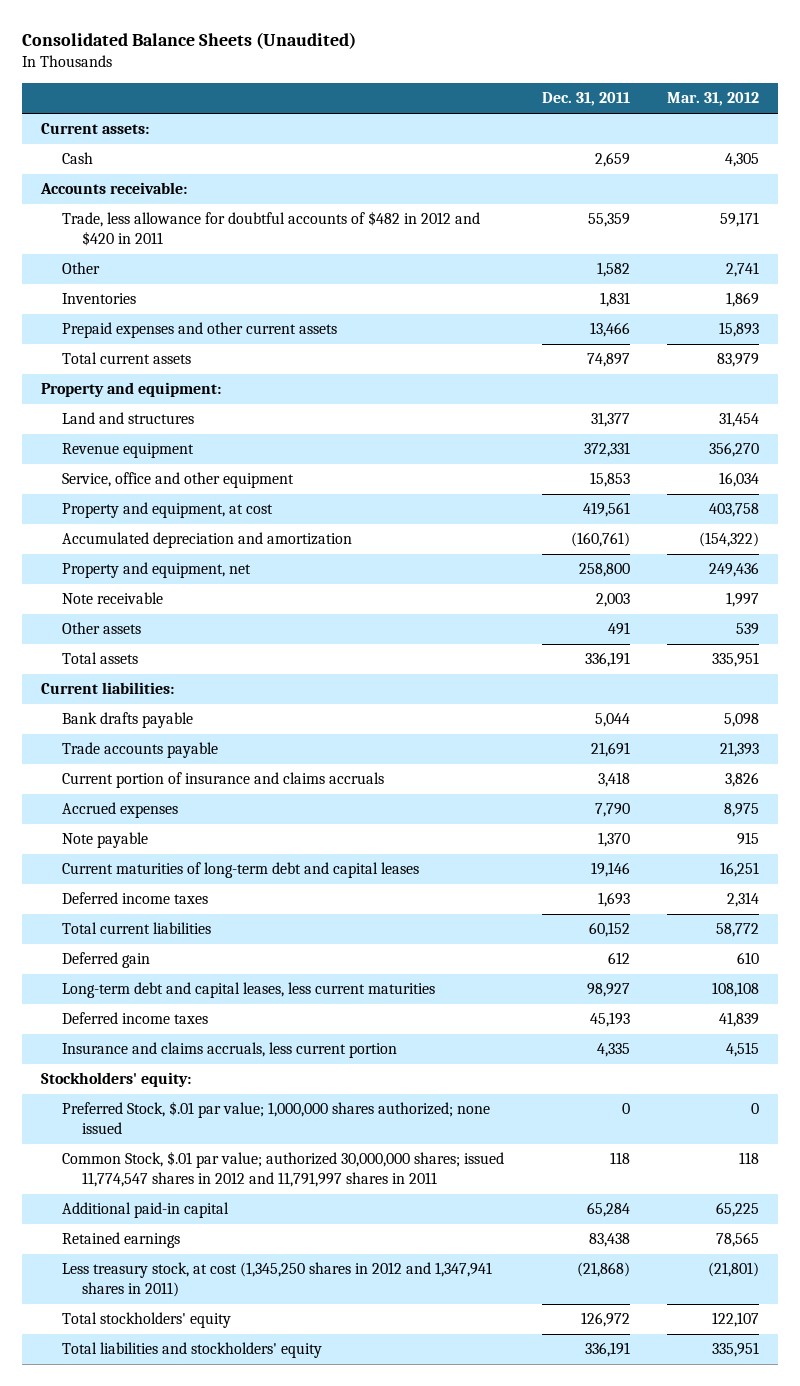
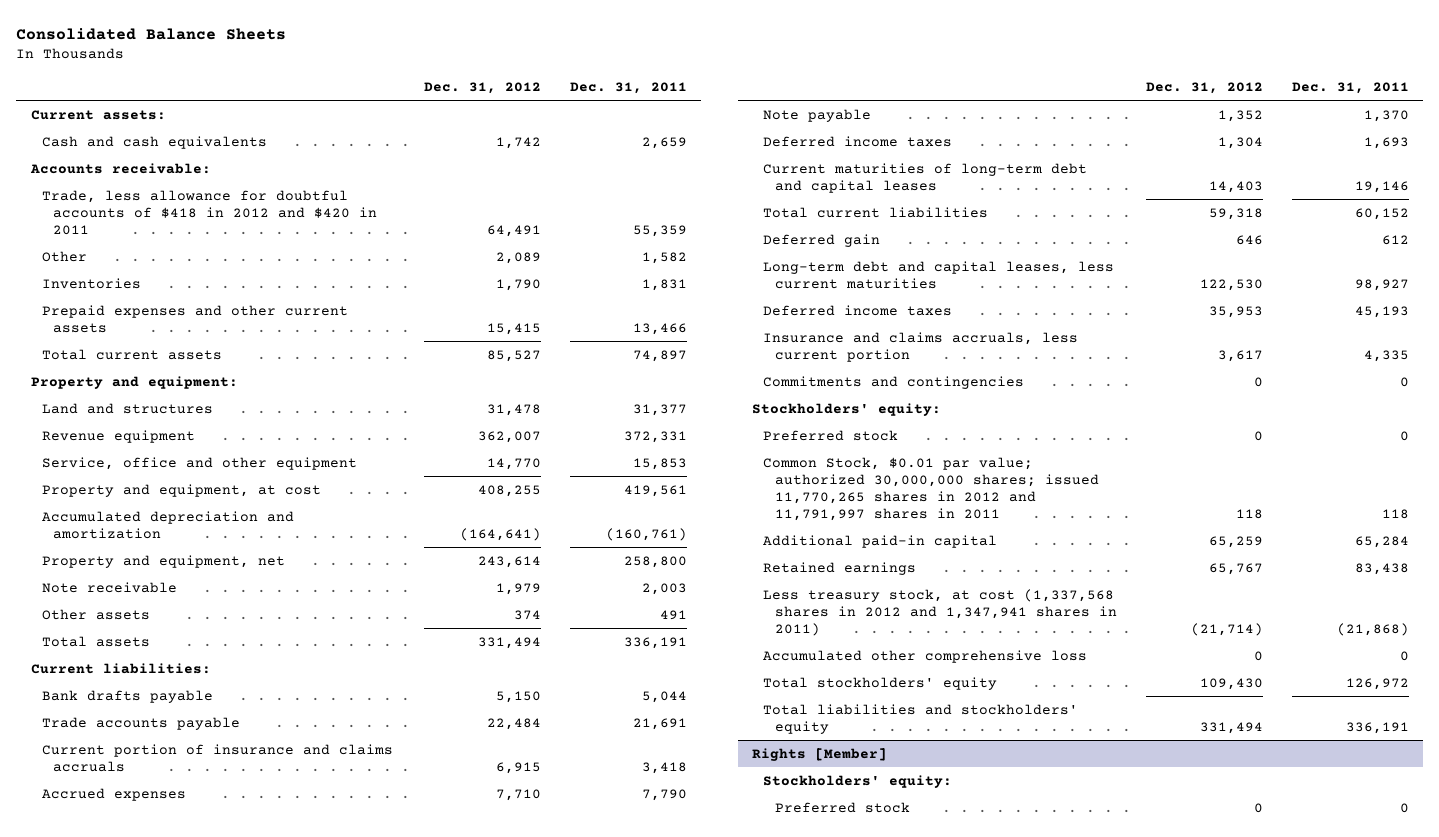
[22,32,357,50] Consolidated Balance Sheets (Unaudited) -> [16,27,287,40] Consolidated Balance Sheets
[667,92,760,107] Mar. 31, 2012 -> none
none -> [424,81,542,94] Dec. 31, 2012
[61,152,93,165] Cash -> [41,135,267,149] Cash and cash equivalents
[61,211,480,246] Trade, less allowance for doubtful accounts of $482 in 2012 and $420 in 2011 -> [41,189,378,235] Trade, less allowance for doubtful accounts of $418 in 2012 and $420 in 2011
[61,862,419,879] Current maturities of long-term debt and capital leases -> [763,162,1088,193] Current maturities of long-term debt and capital leases
none -> [763,375,1025,389] Commitments and contingencies
[61,1101,490,1134] Preferred Stock, $.01 par value; 1,000,000 shares authorized; none issued -> [763,429,899,441] Preferred stock
[61,1151,504,1187] Common Stock, $.01 par value; authorized 30,000,000 shares; issued 11,774,547 shares in 2012 and 11,791,997 shares in 2011 -> [763,456,1099,521] Common Stock, $0.01 par value; authorized 30,000,000 shares; issued 11,770,265 shares in 2012 and 11,791,997 shares in 2011
[61,1262,492,1297] Less treasury stock, at cost (1,345,250 shares in 2012 and 1,347,941 shares in 2011) -> [763,588,1117,636] Less treasury stock, at cost (1,337,568 shares in 2012 and 1,347,941 shares in 2011)
none -> [763,649,1088,663] Accumulated other comprehensive loss
none -> [752,747,888,761] Rights [Member]
none -> [763,774,953,788] Stockholders' equity:
none -> [774,801,910,813] Preferred stock

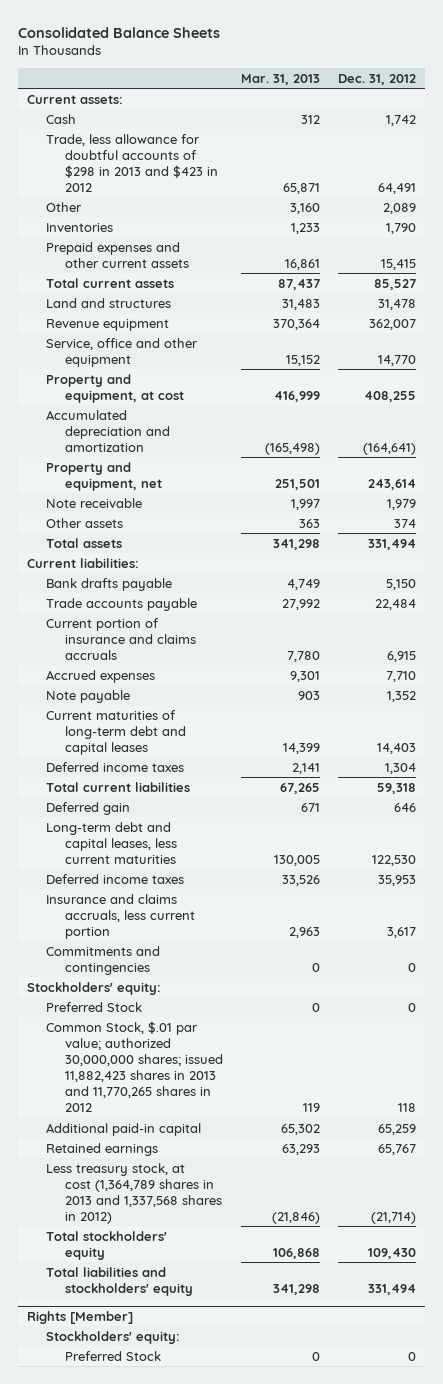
[569,81,687,94] Dec. 31, 2011 -> none
none -> [240,73,320,85] Mar. 31, 2013
[29,162,211,174] Accounts receivable: -> none
[41,135,267,149] Cash and cash equivalents -> [45,113,76,124] Cash
[41,189,378,235] Trade, less allowance for doubtful accounts of $418 in 2012 and $420 in 2011 -> [45,133,218,192] Trade, less allowance for doubtful accounts of $298 in 2013 and $423 in 2012
[30,375,238,389] Property and equipment: -> none
[763,135,953,147] Deferred income taxes -> [45,761,184,772] Deferred income taxes
[763,429,899,441] Preferred stock -> [45,1001,142,1012] Preferred Stock
[763,456,1099,521] Common Stock, $0.01 par value; authorized 30,000,000 shares; issued 11,770,265 shares in 2012 and 11,791,997 shares in 2011 -> [45,1020,223,1113] Common Stock, $.01 par value; authorized 30,000,000 shares; issued 11,882,423 shares in 2013 and 11,770,265 shares in 2012
[763,649,1088,663] Accumulated other comprehensive loss -> none
[763,588,1117,636] Less treasury stock, at cost (1,337,568 shares in 2012 and 1,347,941 shares in 2011) -> [45,1162,222,1224] Less treasury stock, at cost (1,364,789 shares in 2013 and 1,337,568 shares in 2012)
[774,801,910,813] Preferred stock -> [64,1350,161,1361] Preferred Stock

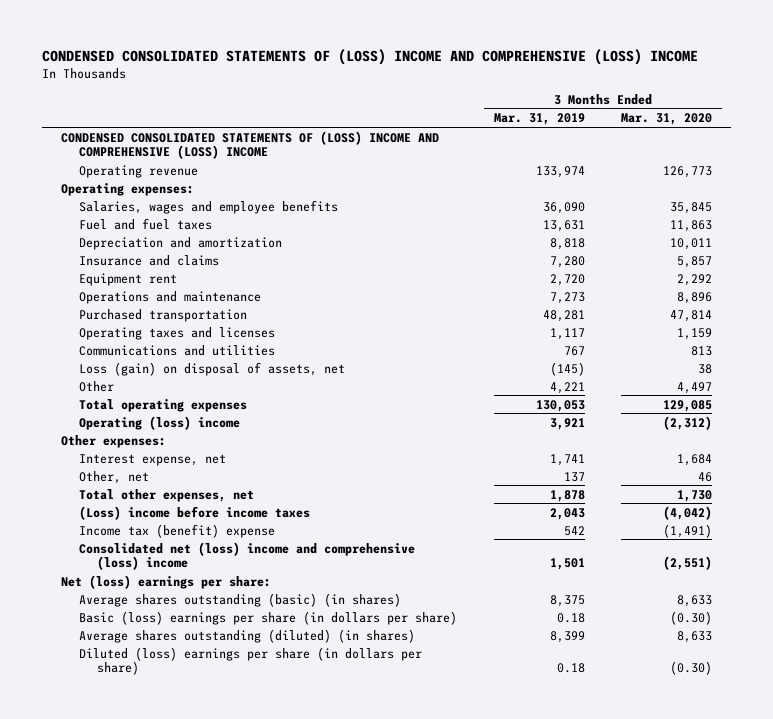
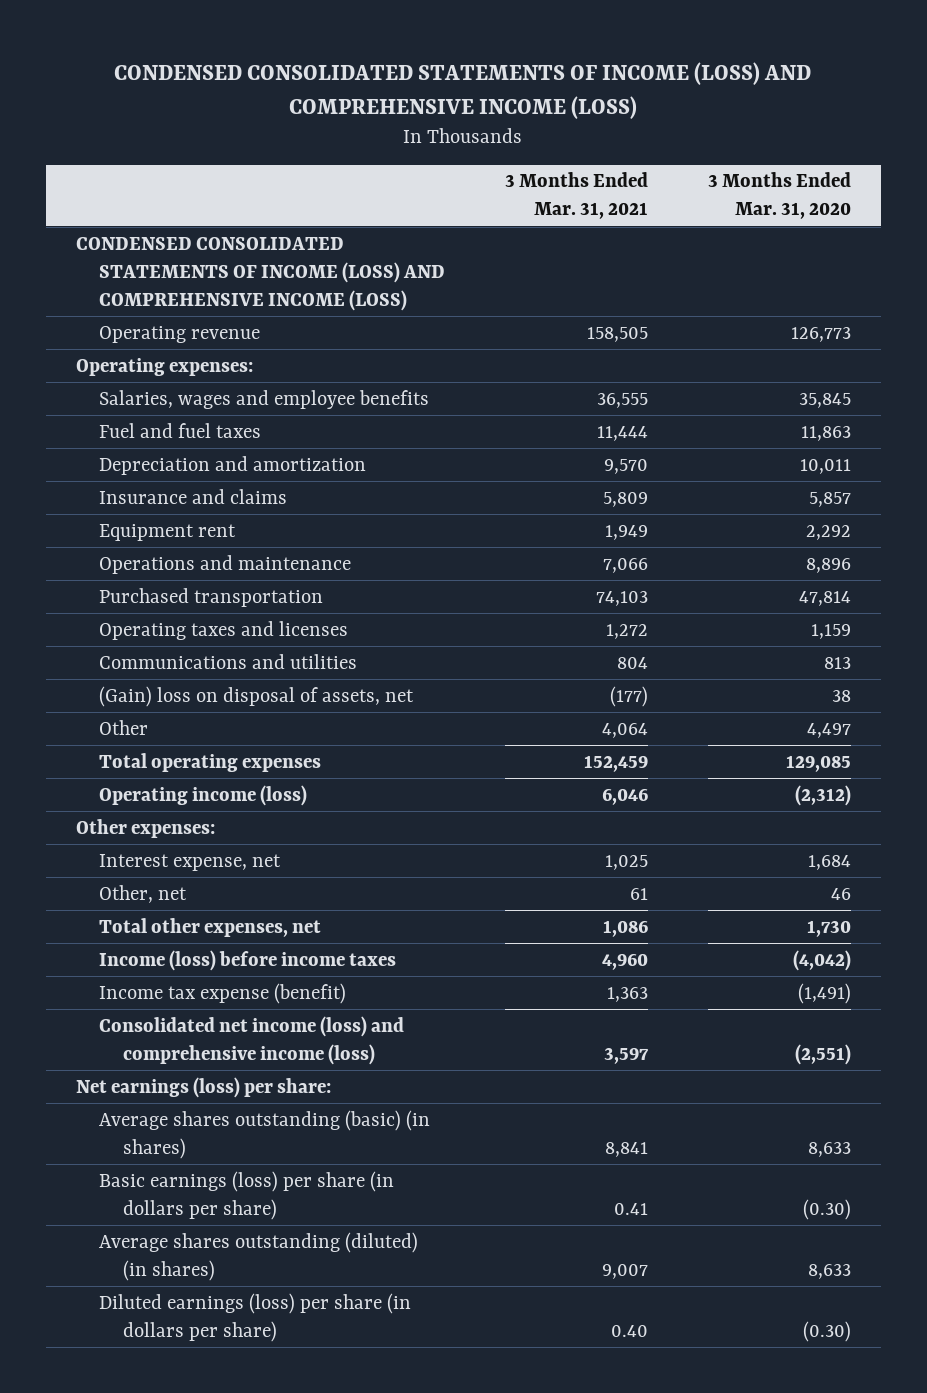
[42,49,699,66] CONDENSED CONSOLIDATED STATEMENTS OF (LOSS) INCOME AND COMPREHENSIVE (LOSS) INCOME -> [114,61,812,119] CONDENSED CONSOLIDATED STATEMENTS OF INCOME (LOSS) AND COMPREHENSIVE INCOME (LOSS)
[493,113,585,126] Mar. 31, 2019 -> none
none -> [505,172,649,220] 3 Months Ended Mar. 31, 2021
[60,130,439,160] CONDENSED CONSOLIDATED STATEMENTS OF (LOSS) INCOME AND COMPREHENSIVE (LOSS) INCOME -> [75,236,446,311] CONDENSED CONSOLIDATED STATEMENTS OF INCOME (LOSS) AND COMPREHENSIVE INCOME (LOSS)
[78,361,345,376] Loss (gain) on disposal of assets, net -> [99,685,415,707] (Gain) loss on disposal of assets, net
[78,415,240,430] Operating (loss) income -> [99,784,308,806] Operating income (loss)
[78,505,310,520] (Loss) income before income taxes -> [99,949,397,971] Income (loss) before income taxes
[78,523,275,538] Income tax (benefit) expense -> [99,982,347,1004] Income tax expense (benefit)
[78,541,415,571] Consolidated net (loss) income and comprehensive (loss) income -> [99,1015,405,1065] Consolidated net income (loss) and comprehensive income (loss)
[60,574,271,589] Net (loss) earnings per share: -> [75,1076,331,1098] Net earnings (loss) per share:
[78,610,457,625] Basic (loss) earnings per share (in dollars per share) -> [99,1170,395,1220] Basic earnings (loss) per share (in dollars per share)
[78,646,422,676] Diluted (loss) earnings per share (in dollars per share) -> [99,1292,412,1342] Diluted earnings (loss) per share (in dollars per share)

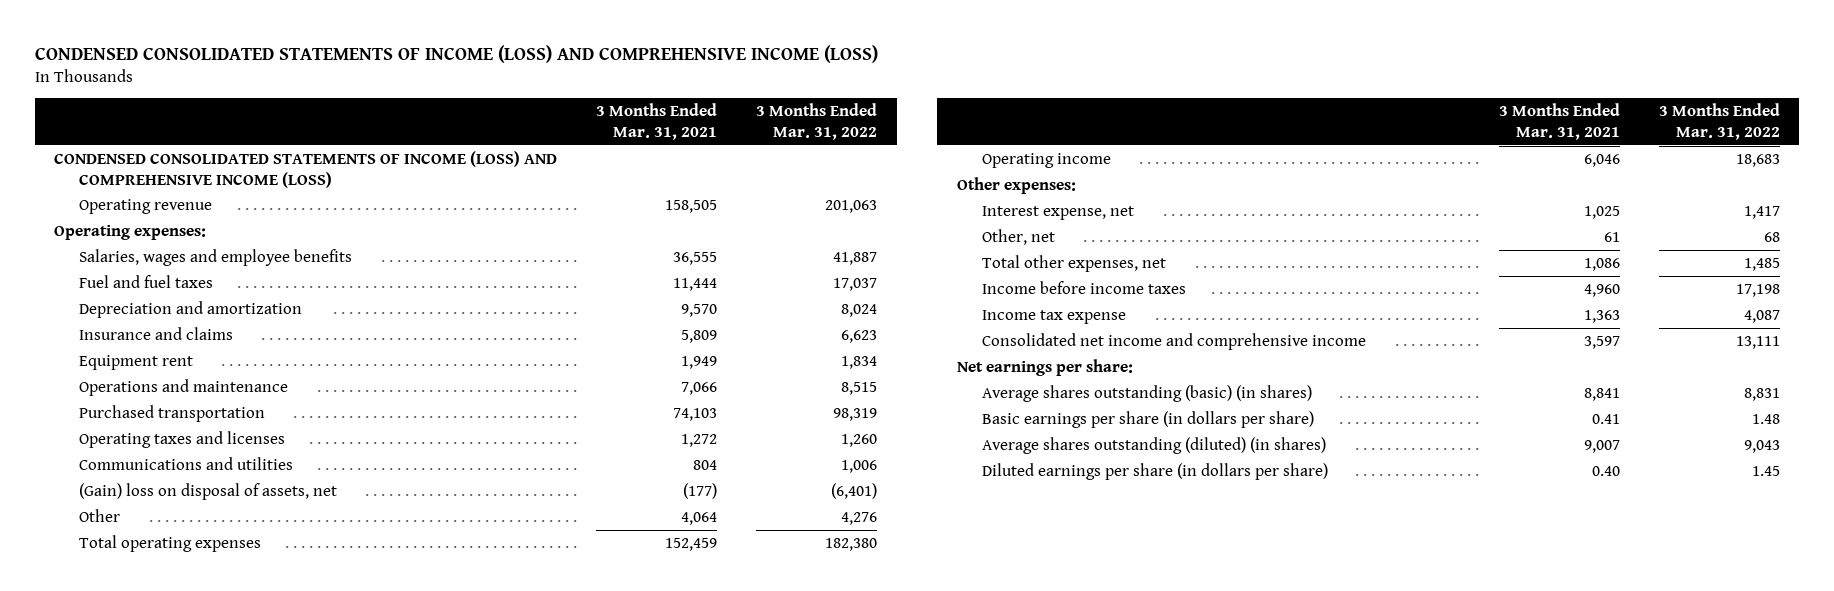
[707,172,851,220] 3 Months Ended Mar. 31, 2020 -> none
none -> [756,103,878,140] 3 Months Ended Mar. 31, 2022
[99,784,308,806] Operating income (loss) -> [981,152,1111,168] Operating income
[99,949,397,971] Income (loss) before income taxes -> [981,280,1186,294] Income before income taxes
[99,982,347,1004] Income tax expense (benefit) -> [981,309,1126,324] Income tax expense
[99,1015,405,1065] Consolidated net income (loss) and comprehensive income (loss) -> [981,332,1366,350] Consolidated net income and comprehensive income
[75,1076,331,1098] Net earnings (loss) per share: -> [956,358,1133,376] Net earnings per share:
[99,1170,395,1220] Basic earnings (loss) per share (in dollars per share) -> [981,410,1314,428] Basic earnings per share (in dollars per share)
[99,1292,412,1342] Diluted earnings (loss) per share (in dollars per share) -> [981,462,1328,480] Diluted earnings per share (in dollars per share)

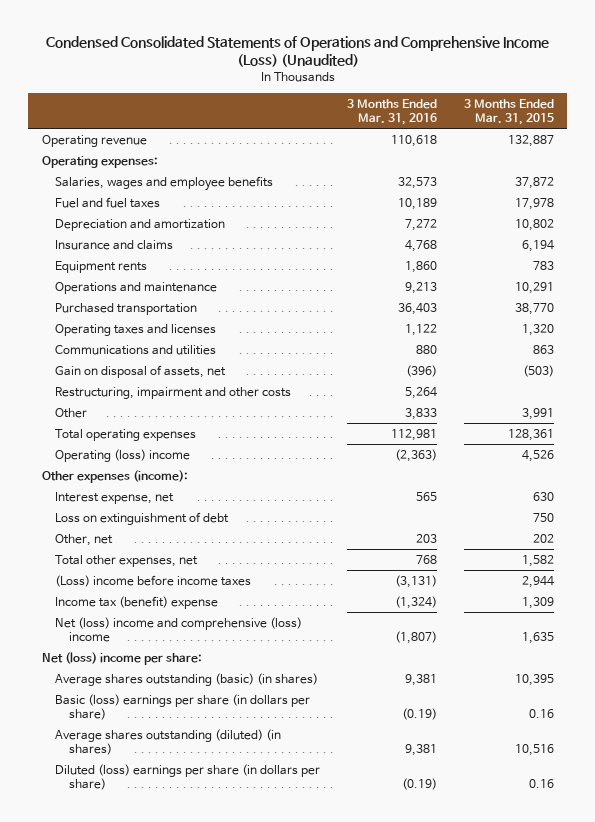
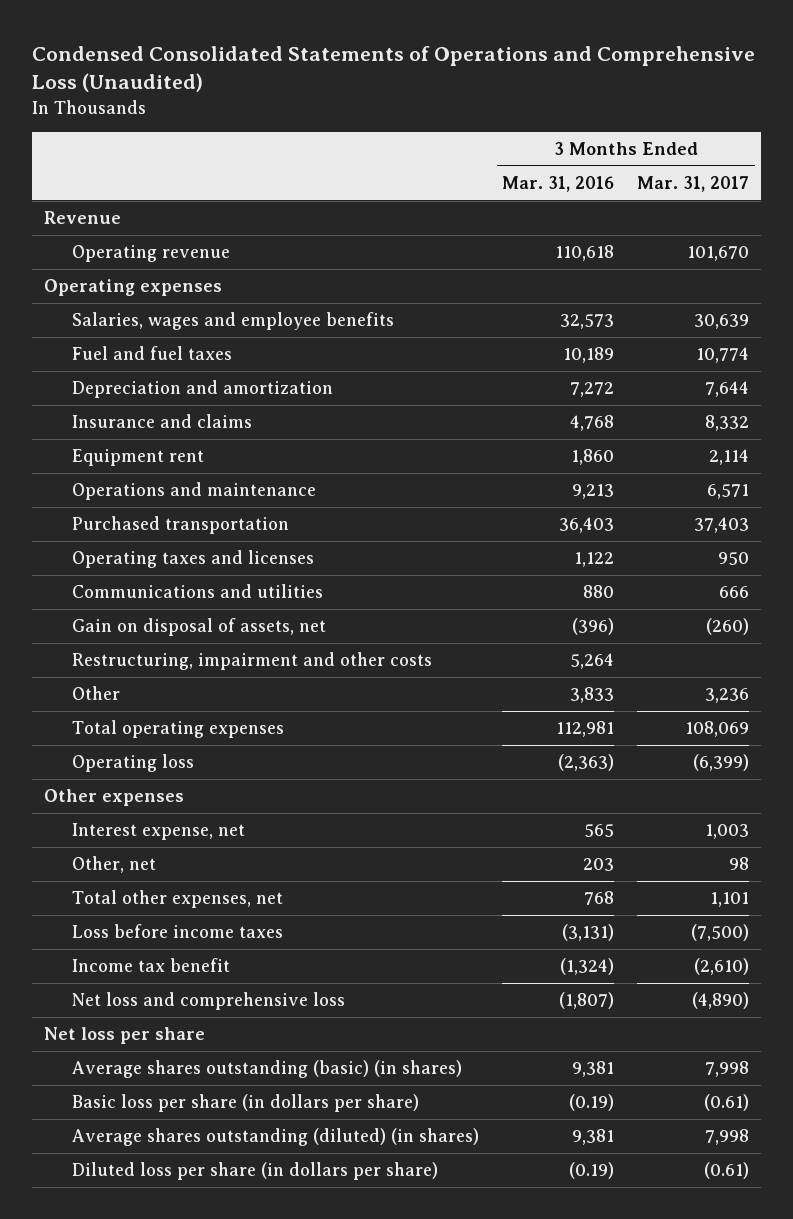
[45,35,549,68] Condensed Consolidated Statements of Operations and Comprehensive Income (Loss) (Unaudited) -> [32,45,756,92] Condensed Consolidated Statements of Operations and Comprehensive Loss (Unaudited)
[463,98,554,126] 3 Months Ended Mar. 31, 2015 -> none
none -> [637,176,750,193] Mar. 31, 2017
none -> [43,211,121,225] Revenue
[41,155,158,168] Operating expenses: -> [43,279,222,297] Operating expenses
[55,260,148,273] Equipment rents -> [72,449,205,467] Equipment rent
[55,448,191,462] Operating (loss) income -> [72,754,195,773] Operating loss
[41,469,188,483] Other expenses (income): -> [43,789,184,807] Other expenses
[55,511,230,525] Loss on extinguishment of debt -> none
[55,574,252,587] (Loss) income before income taxes -> [72,924,284,939] Loss before income taxes
[55,595,219,609] Income tax (benefit) expense -> [72,958,231,973] Income tax benefit
[55,616,303,643] Net (loss) income and comprehensive (loss) income -> [72,992,346,1011] Net loss and comprehensive loss
[41,651,202,665] Net (loss) income per share: -> [43,1027,205,1045] Net loss per share
[55,693,311,721] Basic (loss) earnings per share (in dollars per share) -> [72,1094,420,1113] Basic loss per share (in dollars per share)
[55,763,321,791] Diluted (loss) earnings per share (in dollars per share) -> [72,1162,439,1181] Diluted loss per share (in dollars per share)

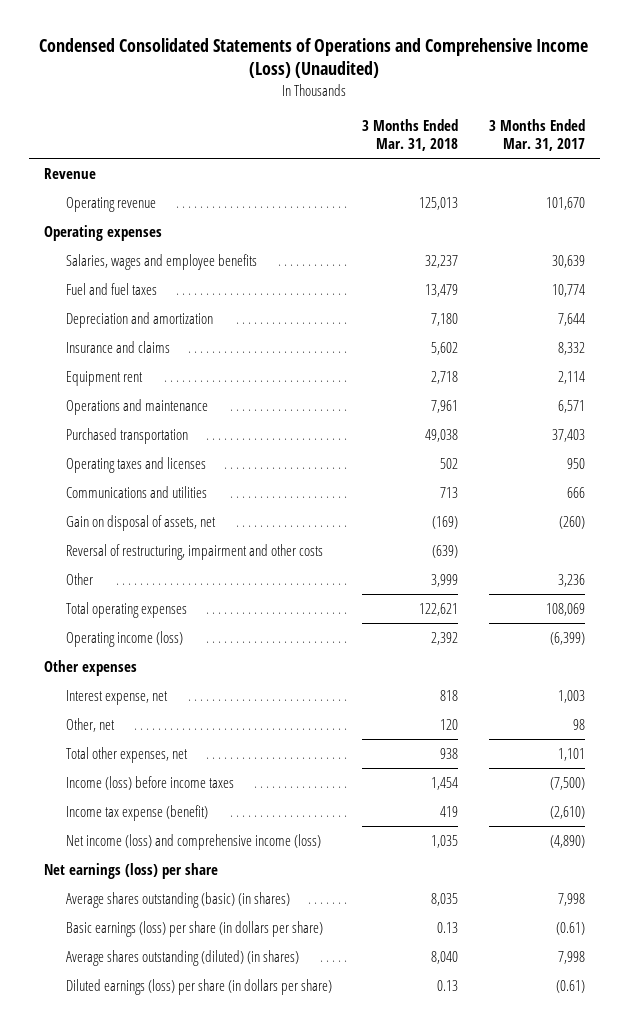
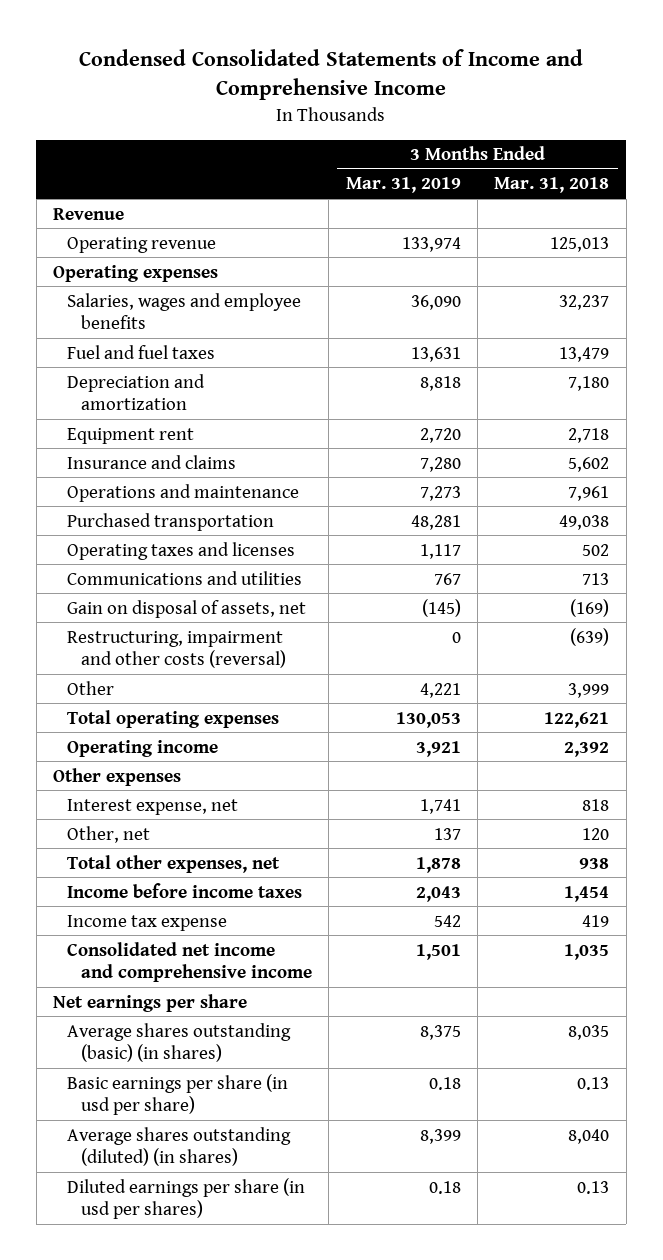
[39,38,589,79] Condensed Consolidated Statements of Operations and Comprehensive Income (Loss) (Unaudited) -> [79,48,584,101] Condensed Consolidated Statements of Income and Comprehensive Income
[488,118,585,152] 3 Months Ended Mar. 31, 2017 -> none
none -> [345,177,461,194] Mar. 31, 2019
[66,340,171,353] Insurance and claims -> [67,454,237,469] Insurance and claims
[66,543,324,560] Reversal of restructuring, impairment and other costs -> [67,630,287,669] Restructuring, impairment and other costs (reversal)
[66,630,184,647] Operating income (loss) -> [67,739,219,757] Operating income
[66,775,235,790] Income (loss) before income taxes -> [67,882,303,898] Income before income taxes
[66,804,209,821] Income tax expense (benefit) -> [67,914,228,931] Income tax expense
[66,833,322,850] Net income (loss) and comprehensive income (loss) -> [67,941,313,983] Consolidated net income and comprehensive income
[43,862,218,879] Net earnings (loss) per share -> [53,993,248,1012] Net earnings per share
[66,920,324,937] Basic earnings (loss) per share (in dollars per share) -> [67,1073,289,1116] Basic earnings per share (in usd per share)
[66,978,333,995] Diluted earnings (loss) per share (in dollars per share) -> [67,1177,306,1220] Diluted earnings per share (in usd per shares)

